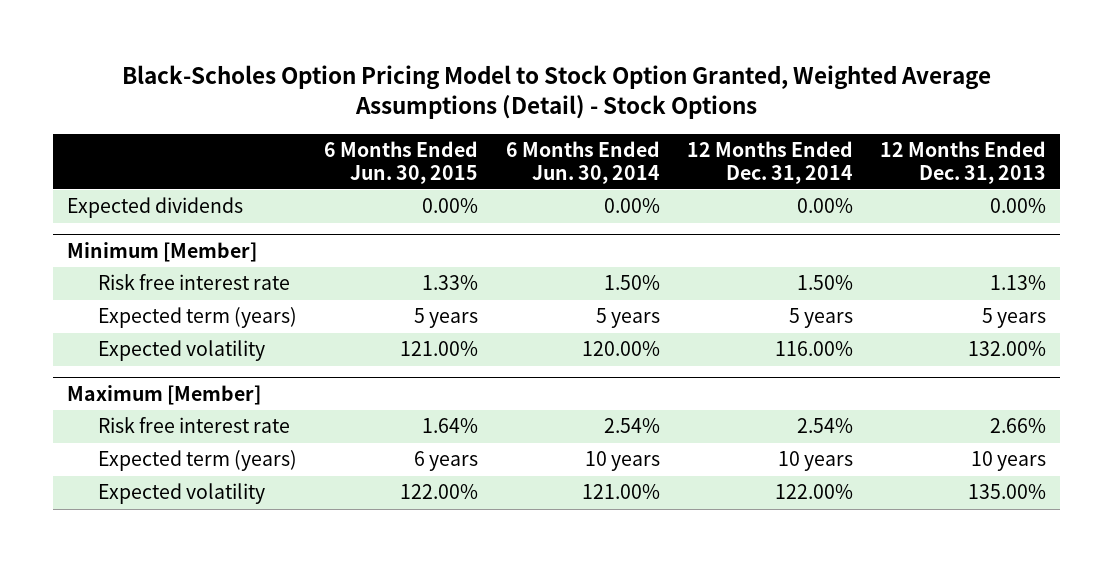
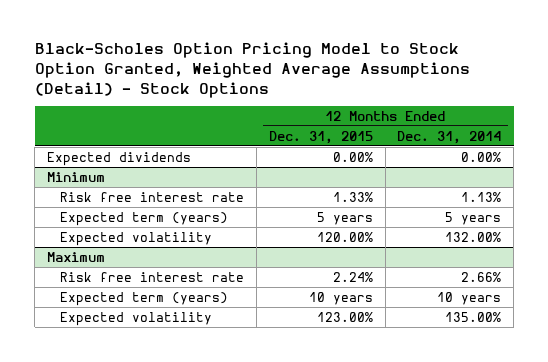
[324,141,479,184] 6 Months Ended Jun. 30, 2015 -> none
[505,141,660,184] 6 Months Ended Jun. 30, 2014 -> none
[880,141,1047,184] 12 Months Ended Dec. 31, 2013 -> none
none -> [268,130,373,144] Dec. 31, 2015
[66,241,257,262] Minimum [Member] -> [46,171,105,182] Minimum
[796,275,853,291] 1.50% -> [461,191,502,202] 1.13%
[774,341,853,357] 116.00% -> [445,231,502,242] 132.00%
[66,384,261,405] Maximum [Member] -> [46,251,105,262] Maximum
[796,418,853,434] 2.54% -> [461,271,502,282] 2.66%
[774,484,853,500] 122.00% -> [445,311,502,322] 135.00%

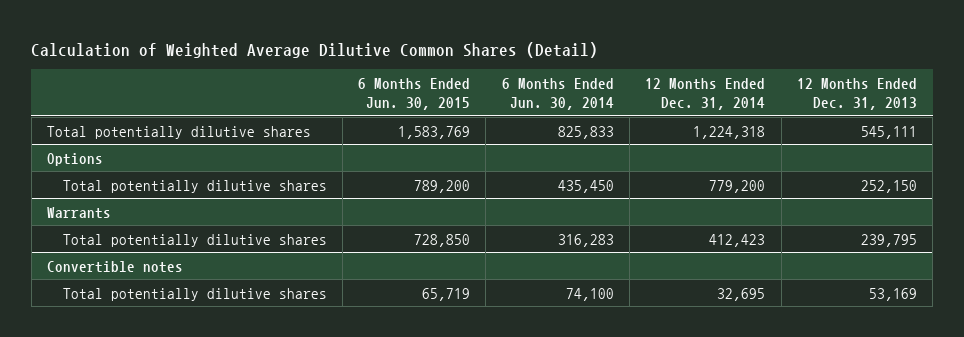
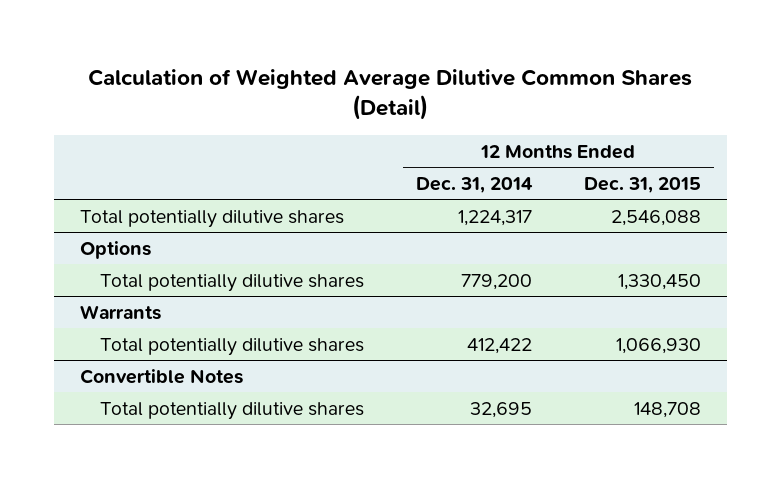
[358,77,471,111] 6 Months Ended Jun. 30, 2015 -> none
[501,77,614,111] 6 Months Ended Jun. 30, 2014 -> none
[796,77,917,111] 12 Months Ended Dec. 31, 2013 -> none
none -> [583,176,701,193] Dec. 31, 2015
[693,125,766,139] 1,224,318 -> [457,209,532,226] 1,224,317
[709,233,766,247] 412,423 -> [466,337,532,354] 412,422
[47,260,184,273] Convertible notes -> [80,368,244,384] Convertible Notes

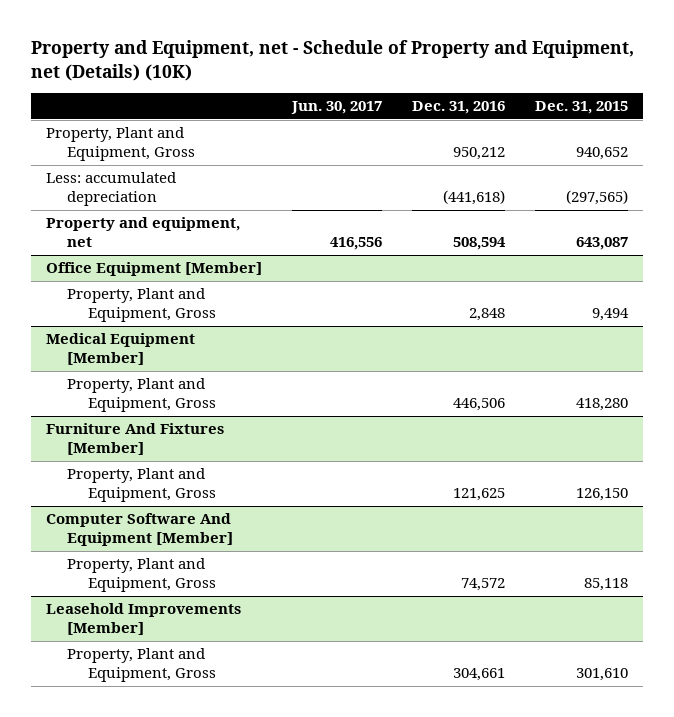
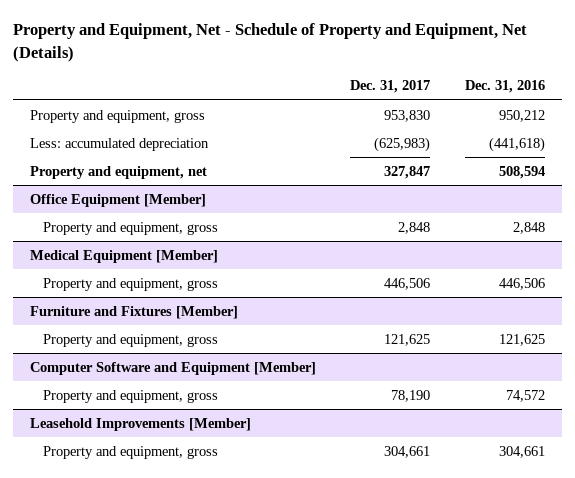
[30,40,634,81] Property and Equipment, net - Schedule of Property and Equipment, net (Details) (10K) -> [12,23,527,62] Property and Equipment, Net - Schedule of Property and Equipment, Net (Details)
[290,101,382,115] Jun. 30, 2017 -> none
[535,101,629,115] Dec. 31, 2015 -> none
none -> [350,80,431,94] Dec. 31, 2017
[45,127,196,162] Property, Plant and Equipment, Gross -> [29,109,205,123] Property and equipment, gross
[67,288,217,323] Property, Plant and Equipment, Gross -> [43,221,219,235] Property and equipment, gross
[67,378,217,413] Property, Plant and Equipment, Gross -> [43,277,219,291] Property and equipment, gross
[45,423,224,456] Furniture And Fixtures [Member] -> [29,305,238,319] Furniture and Fixtures [Member]
[67,468,217,503] Property, Plant and Equipment, Gross -> [43,333,219,347] Property and equipment, gross
[45,513,234,547] Computer Software And Equipment [Member] -> [29,361,316,375] Computer Software and Equipment [Member]
[67,558,217,593] Property, Plant and Equipment, Gross -> [43,389,219,403] Property and equipment, gross
[67,648,217,683] Property, Plant and Equipment, Gross -> [43,445,219,459] Property and equipment, gross

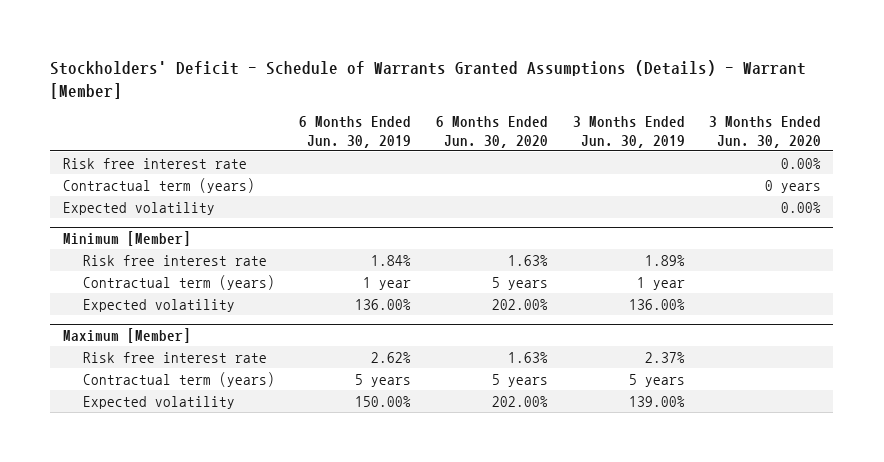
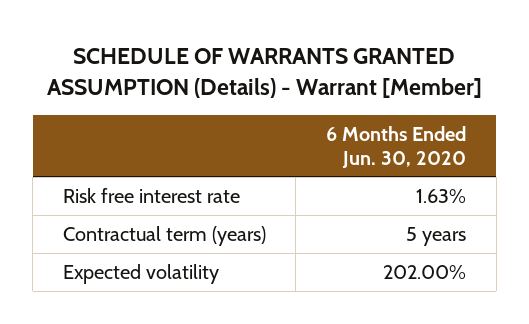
[50,59,807,99] Stockholders' Deficit - Schedule of Warrants Granted Assumptions (Details) - Warrant [Member] -> [47,47,483,99] SCHEDULE OF WARRANTS GRANTED ASSUMPTION (Details) - Warrant [Member]
[299,116,412,148] 6 Months Ended Jun. 30, 2019 -> none
[572,116,685,148] 3 Months Ended Jun. 30, 2019 -> none
[709,116,822,148] 3 Months Ended Jun. 30, 2020 -> none
[62,157,247,169] Risk free interest rate -> none
[62,177,255,193] Contractual term (years) -> none
[62,201,215,215] Expected volatility -> none
[62,231,191,247] Minimum [Member] -> none
[62,328,191,344] Maximum [Member] -> none
[82,351,267,363] Risk free interest rate -> none
[82,371,275,387] Contractual term (years) -> none
[82,395,235,409] Expected volatility -> none

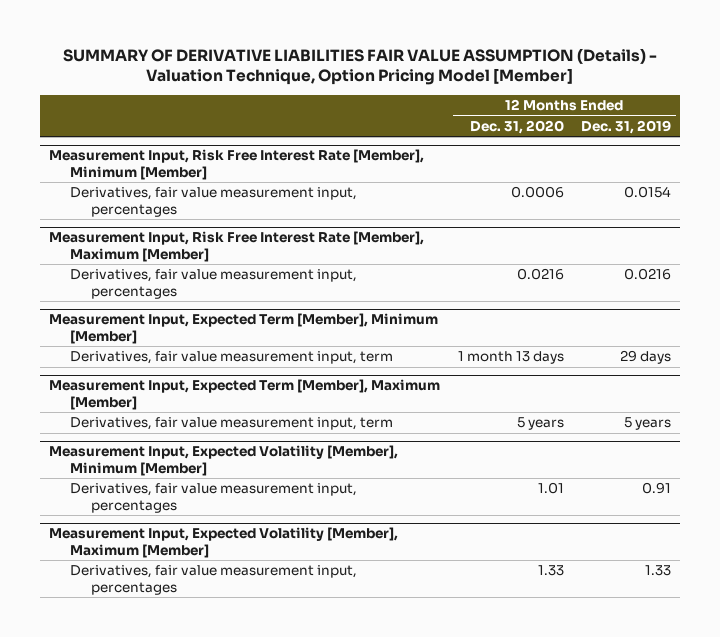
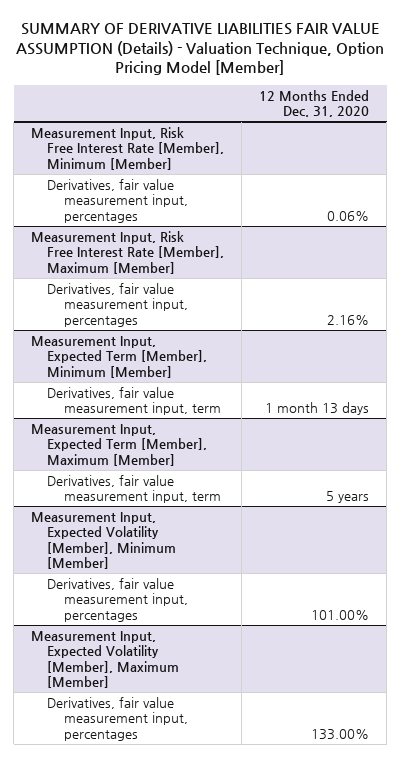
[581,119,672,134] Dec. 31, 2019 -> none
[510,186,564,199] 0.0006 -> [327,210,370,221] 0.06%
[516,268,564,281] 0.0216 -> [327,314,370,325] 2.16%
[537,482,564,495] 1.01 -> [311,609,370,620] 101.00%
[537,565,564,577] 1.33 -> [311,728,370,740] 133.00%

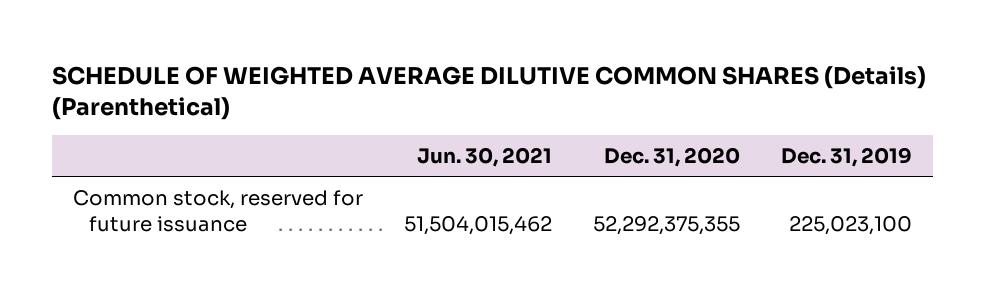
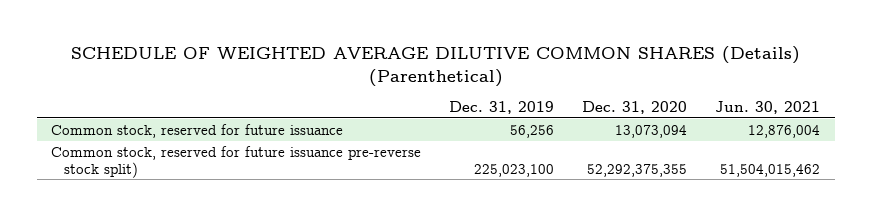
[404,215,553,235] 51,504,015,462 -> [748,124,821,138] 12,876,004
[593,215,741,235] 52,292,375,355 -> [615,124,688,138] 13,073,094
[789,215,913,235] 225,023,100 -> [510,124,555,138] 56,256
none -> [50,145,421,178] Common stock, reserved for future issuance pre-reverse stock split)

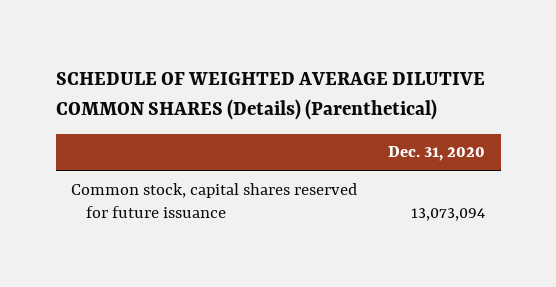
[449,101,555,115] Dec. 31, 2019 -> none
[715,101,821,115] Jun. 30, 2021 -> none
[50,145,421,178] Common stock, reserved for future issuance pre-reverse stock split) -> none
[50,123,343,138] Common stock, reserved for future issuance -> [71,182,358,219] Common stock, capital shares reserved for future issuance

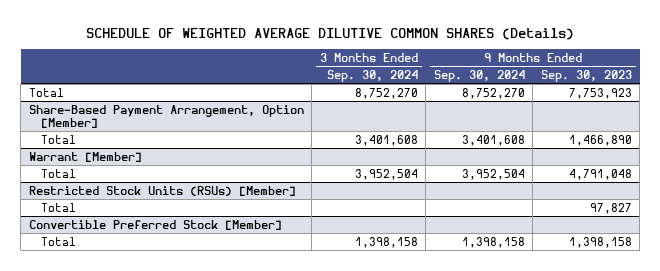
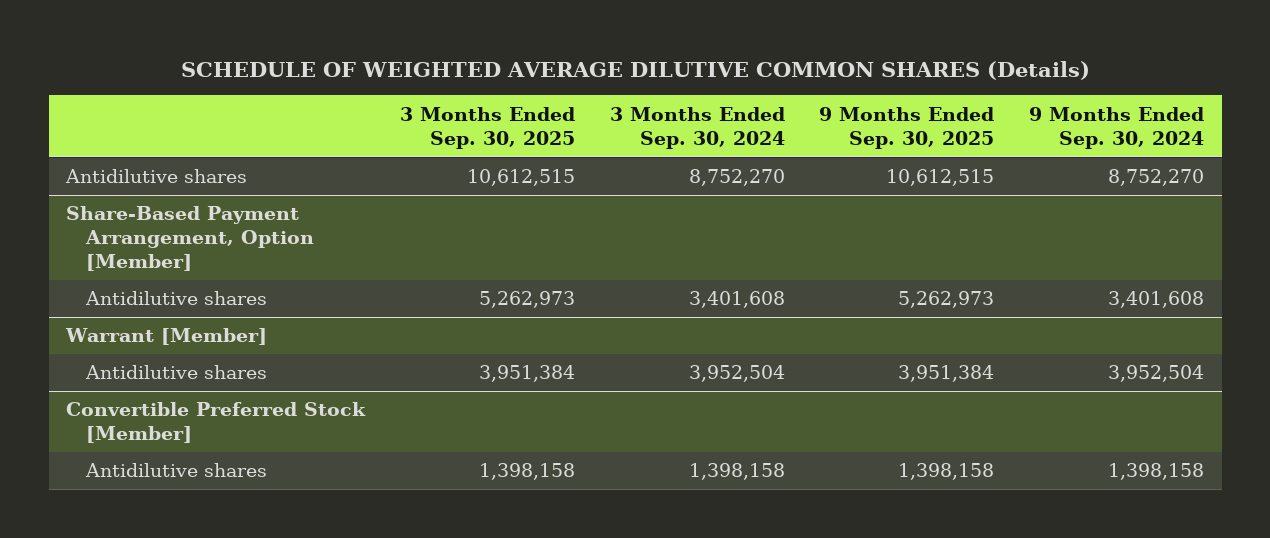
[540,69,632,82] Sep. 30, 2023 -> none
none -> [399,106,575,149] 3 Months Ended Sep. 30, 2025
none -> [819,106,995,149] 9 Months Ended Sep. 30, 2025
[28,87,64,97] Total -> [65,169,248,184] Antidilutive shares
[40,134,76,144] Total -> [85,291,268,306] Antidilutive shares
[28,185,296,196] Restricted Stock Units (RSUs) [Member] -> none
[40,202,76,212] Total -> none
[40,168,76,178] Total -> [85,365,268,380] Antidilutive shares
[40,236,76,246] Total -> [85,463,268,478] Antidilutive shares

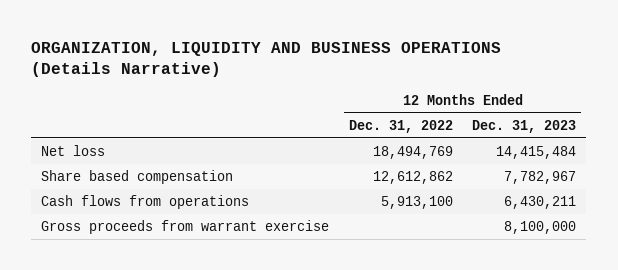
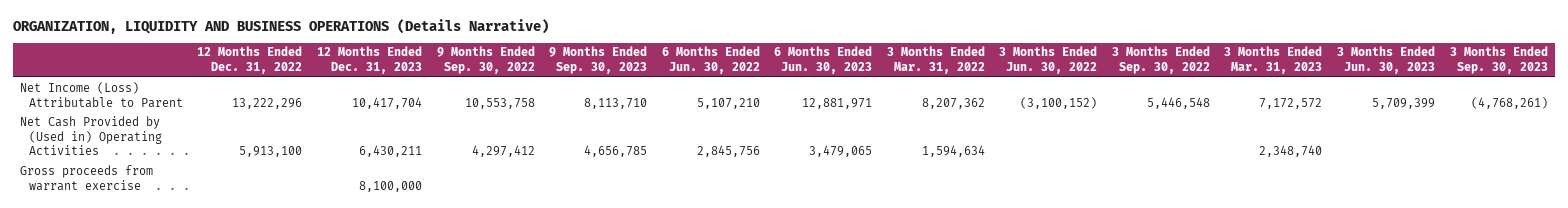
none -> [436,46,535,75] 9 Months Ended Sep. 30, 2022
none -> [549,46,648,75] 9 Months Ended Sep. 30, 2023
none -> [661,46,760,75] 6 Months Ended Jun. 30, 2022
none -> [774,46,873,75] 6 Months Ended Jun. 30, 2023
none -> [886,46,985,75] 3 Months Ended Mar. 31, 2022
none -> [999,46,1098,75] 3 Months Ended Jun. 30, 2022
none -> [1111,46,1210,75] 3 Months Ended Sep. 30, 2022
none -> [1224,46,1323,75] 3 Months Ended Mar. 31, 2023
none -> [1336,46,1435,75] 3 Months Ended Jun. 30, 2023
none -> [1449,46,1548,75] 3 Months Ended Sep. 30, 2023
[41,170,234,185] Share based compensation -> none
[41,145,106,157] Net loss -> [20,81,183,108] Net Income (Loss) Attributable to Parent
[372,146,453,160] 18,494,769 -> [232,97,303,109] 13,222,296
[496,146,577,160] 14,415,484 -> [352,96,423,109] 10,417,704
[41,195,250,210] Cash flows from operations -> [20,115,162,156] Net Cash Provided by (Used in) Operating Activities

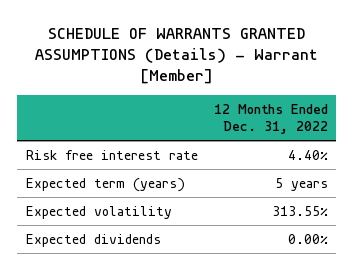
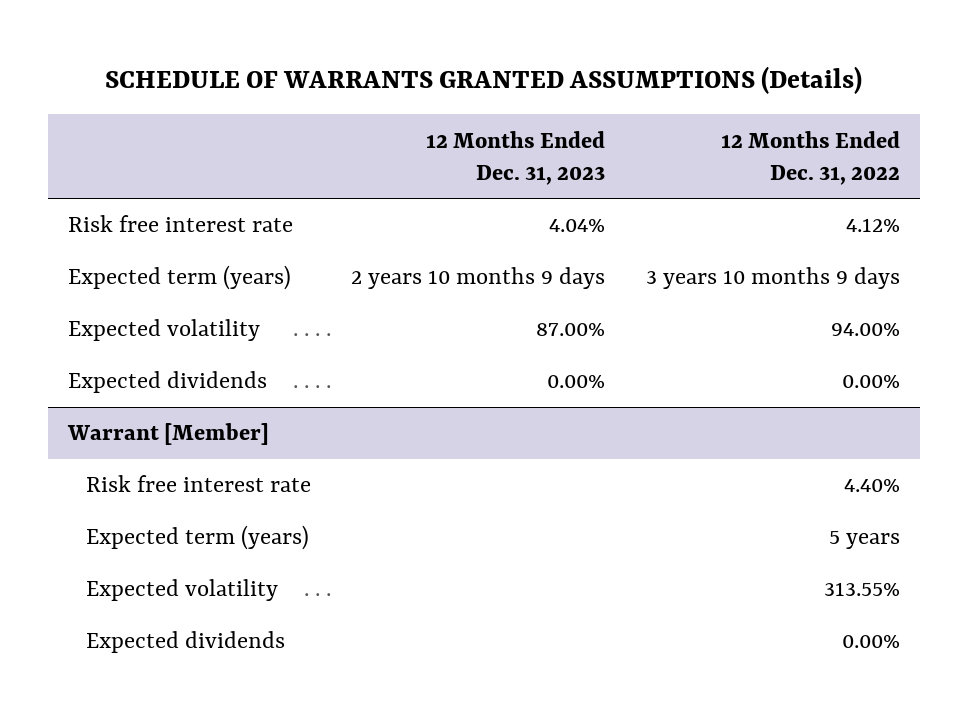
[34,27,318,85] SCHEDULE OF WARRANTS GRANTED ASSUMPTIONS (Details) - Warrant [Member] -> [104,66,862,95] SCHEDULE OF WARRANTS GRANTED ASSUMPTIONS (Details)
none -> [426,130,606,185] 12 Months Ended Dec. 31, 2023
none -> [67,215,293,233] Risk free interest rate
none -> [67,265,291,291] Expected term (years)
none -> [67,319,260,342] Expected volatility
none -> [67,371,267,394] Expected dividends
none -> [66,423,269,446] Warrant [Member]

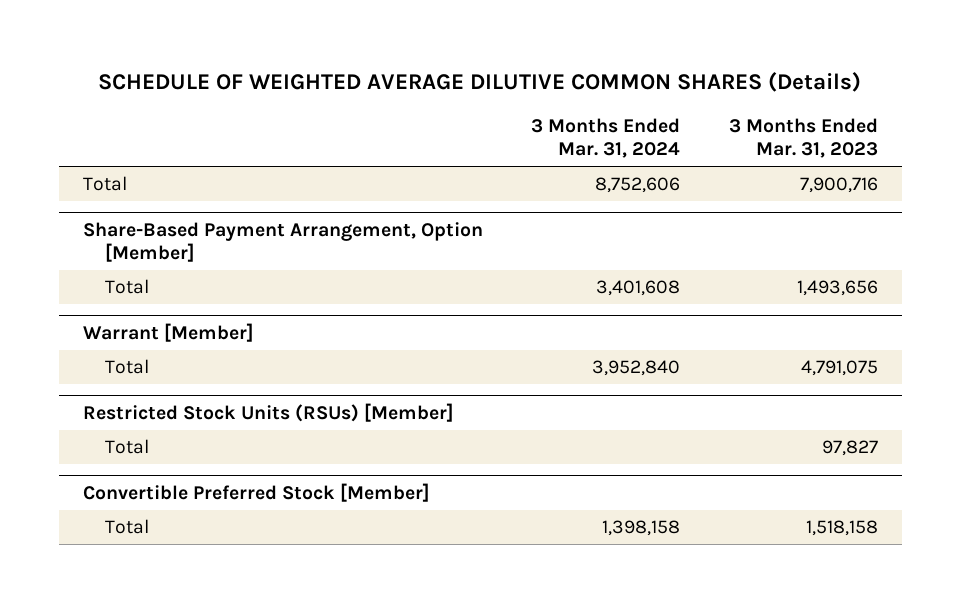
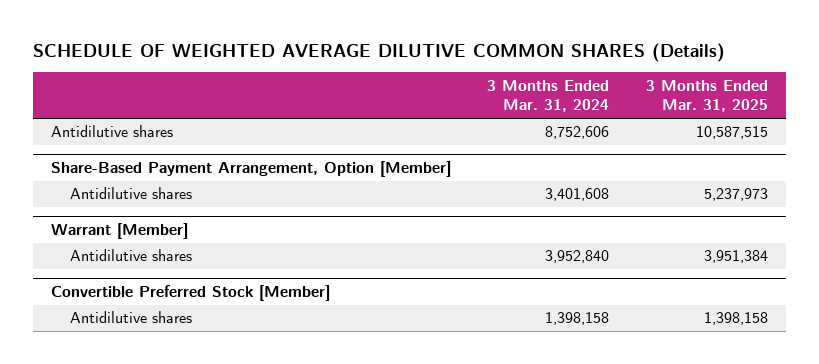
[728,117,878,159] 3 Months Ended Mar. 31, 2023 -> none
none -> [645,79,768,113] 3 Months Ended Mar. 31, 2025
[82,176,127,192] Total -> [51,125,174,138] Antidilutive shares
[104,279,149,295] Total -> [70,187,193,200] Antidilutive shares
[82,403,454,423] Restricted Stock Units (RSUs) [Member] -> none
[104,439,149,455] Total -> none
[104,359,149,375] Total -> [70,249,193,262] Antidilutive shares
[104,519,149,535] Total -> [70,311,193,324] Antidilutive shares

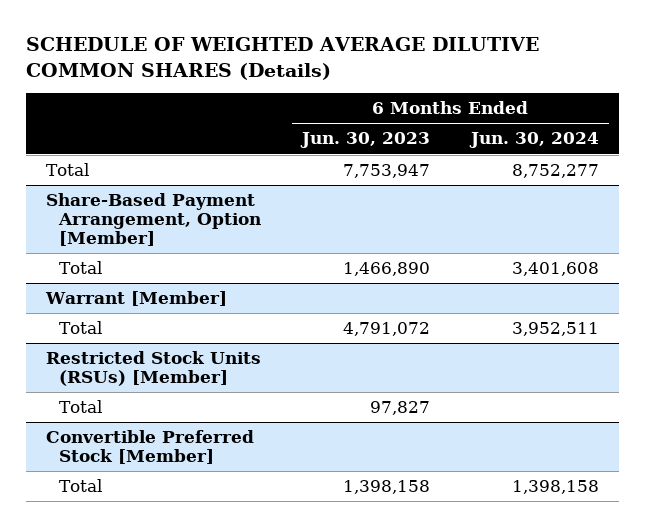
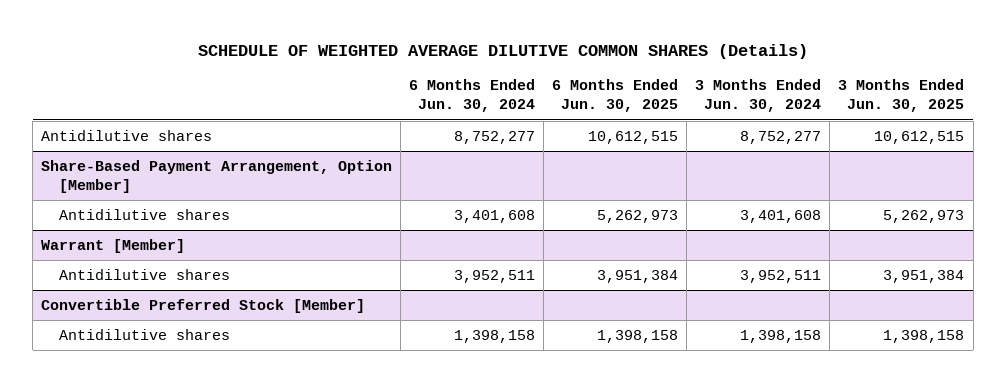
[300,132,431,149] Jun. 30, 2023 -> none
none -> [552,79,679,113] 6 Months Ended Jun. 30, 2025
none -> [695,79,822,113] 3 Months Ended Jun. 30, 2024
none -> [838,79,965,113] 3 Months Ended Jun. 30, 2025
[46,163,90,177] Total -> [41,129,213,141] Antidilutive shares
[59,261,103,275] Total -> [58,208,230,220] Antidilutive shares
[46,351,262,387] Restricted Stock Units (RSUs) [Member] -> none
[59,400,103,414] Total -> none
[59,321,103,335] Total -> [58,268,230,280] Antidilutive shares
[59,479,103,493] Total -> [58,328,230,340] Antidilutive shares

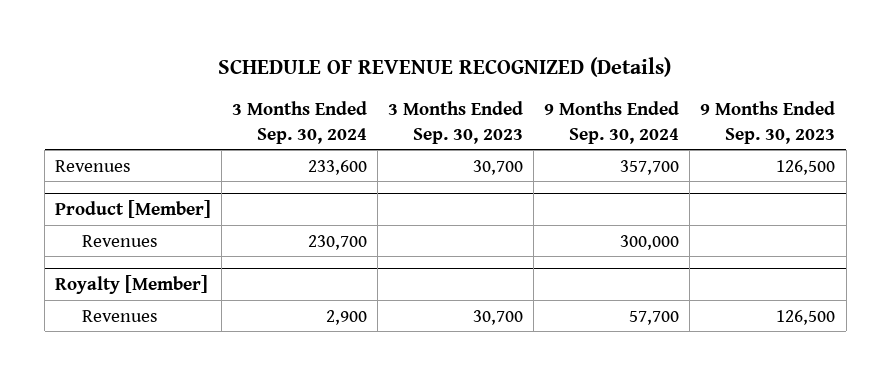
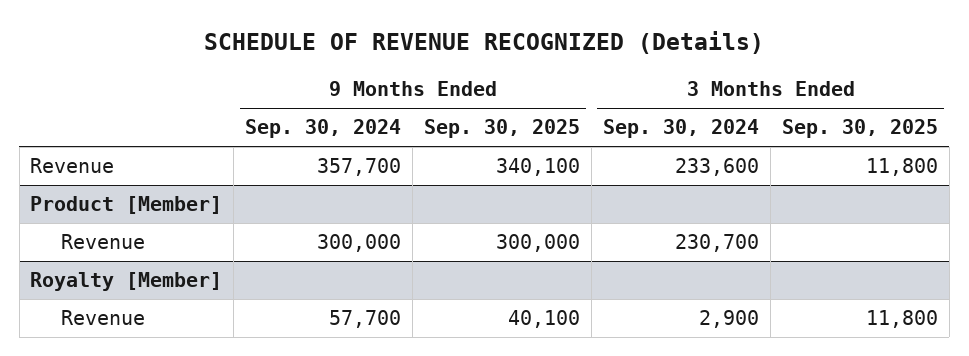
[388,101,524,144] 3 Months Ended Sep. 30, 2023 -> none
[700,101,836,144] 9 Months Ended Sep. 30, 2023 -> none
none -> [424,119,581,139] Sep. 30, 2025
none -> [782,119,939,139] Sep. 30, 2025
[55,159,132,172] Revenues -> [30,158,115,174] Revenue
[81,234,158,247] Revenues -> [61,234,146,250] Revenue
[81,309,158,322] Revenues -> [61,310,146,326] Revenue

